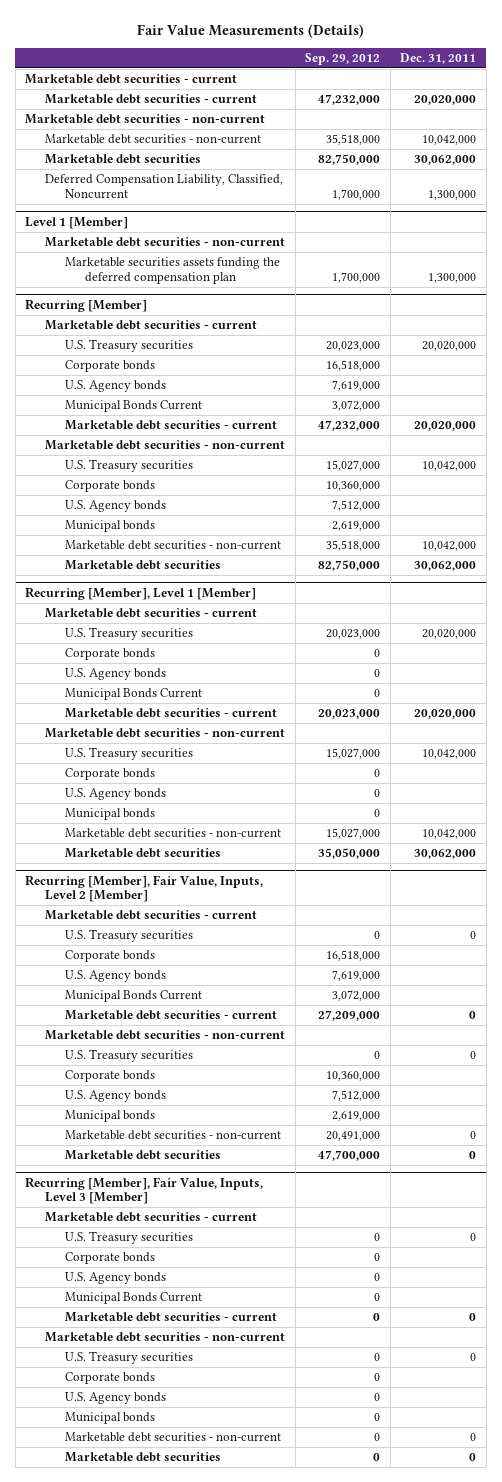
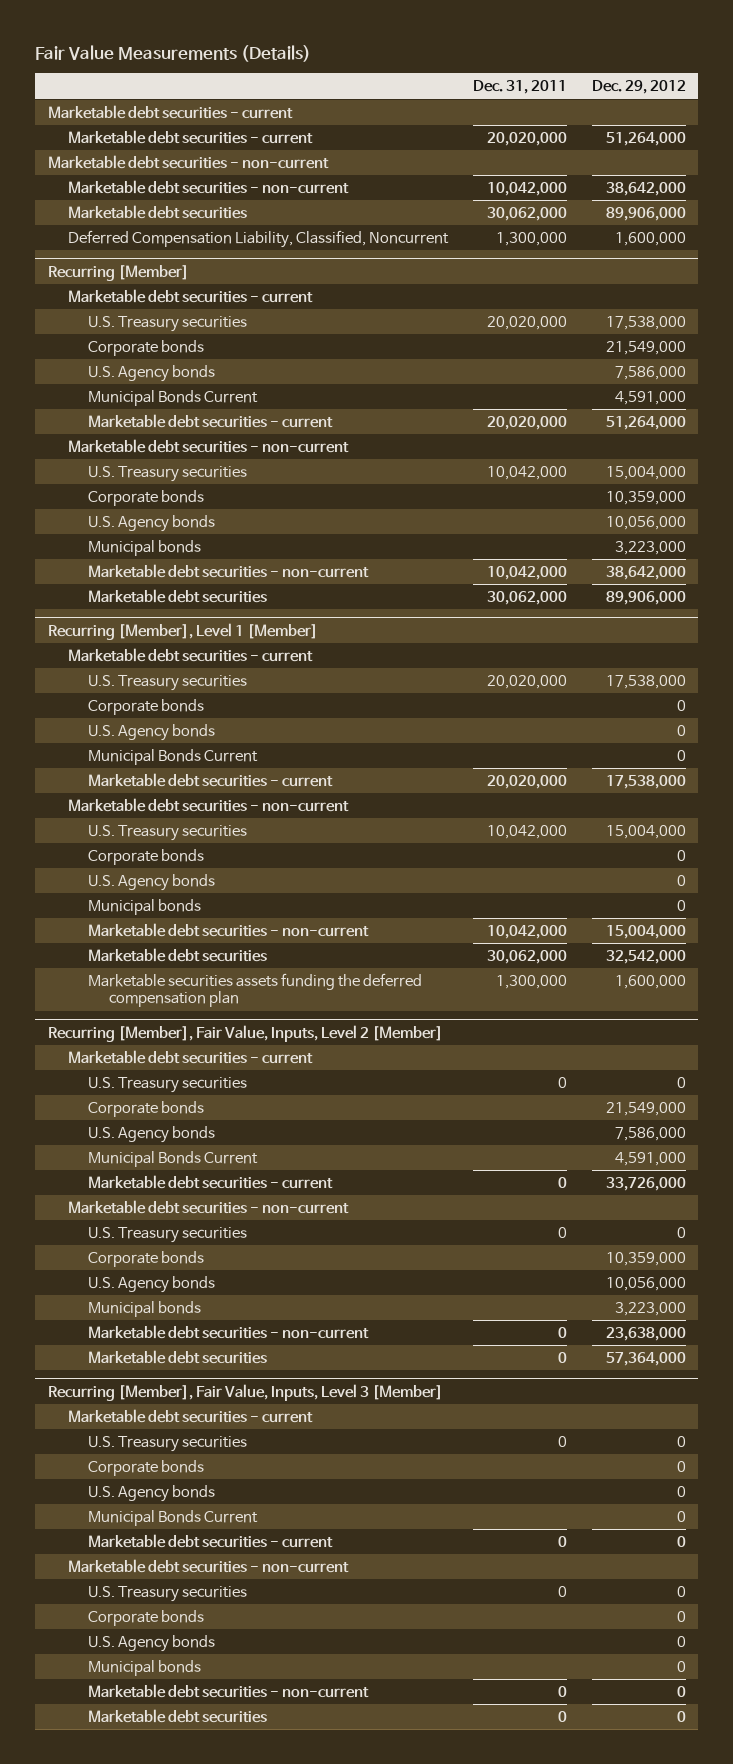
[305,52,381,65] Sep. 29, 2012 -> none
none -> [591,80,686,95] Dec. 29, 2012
[25,216,129,229] Level 1 [Member] -> none
[45,237,286,248] Marketable debt securities - non-current -> none
[65,257,281,284] Marketable securities assets funding the deferred compensation plan -> none
none -> [88,973,423,1008] Marketable securities assets funding the deferred compensation plan

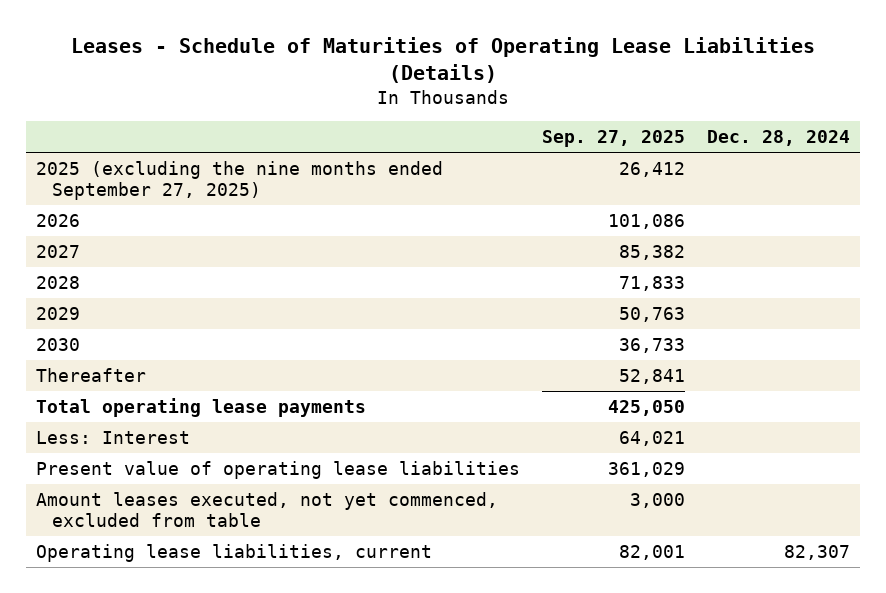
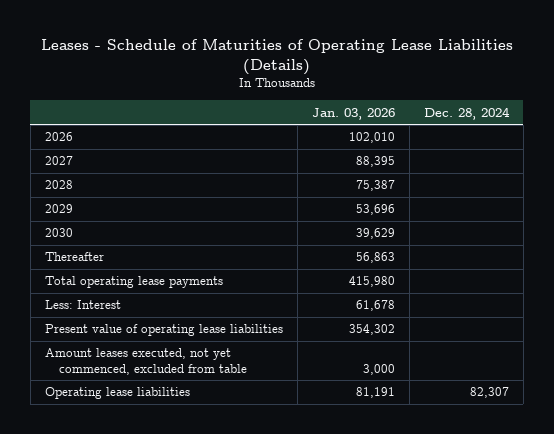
[542,129,686,147] Sep. 27, 2025 -> none
none -> [311,107,395,120] Jan. 03, 2026
[36,160,444,200] 2025 (excluding the nine months ended September 27, 2025) -> none
[36,543,433,562] Operating lease liabilities, current -> [44,387,190,400] Operating lease liabilities

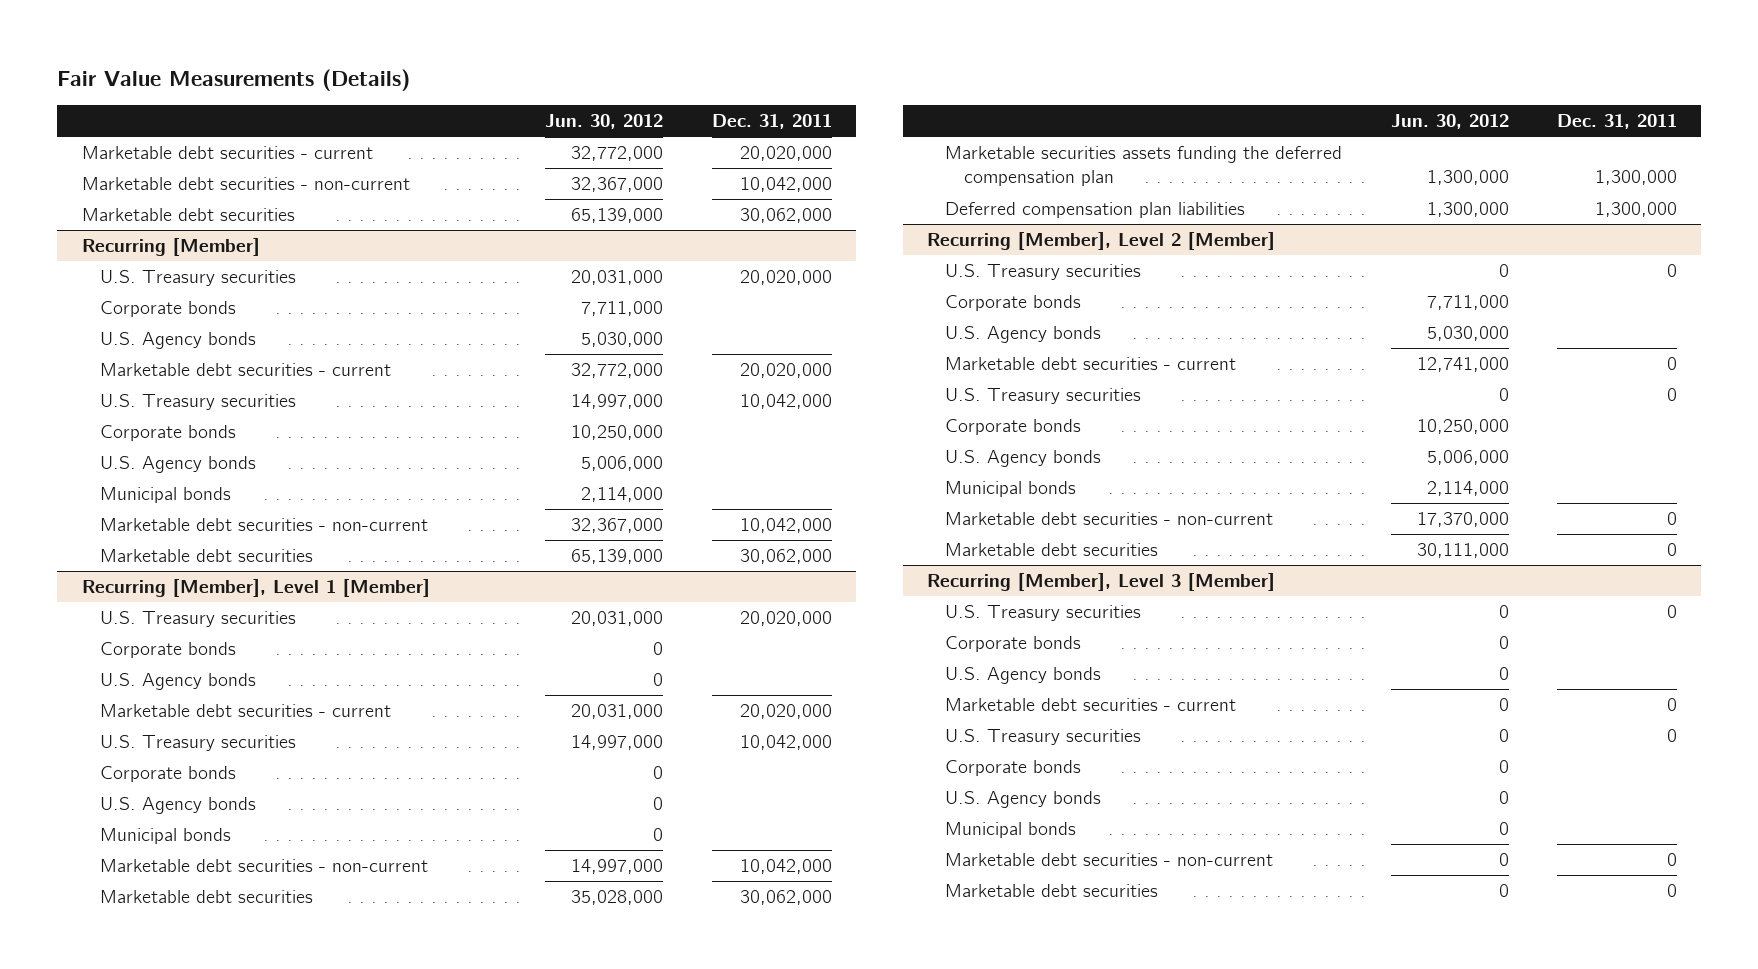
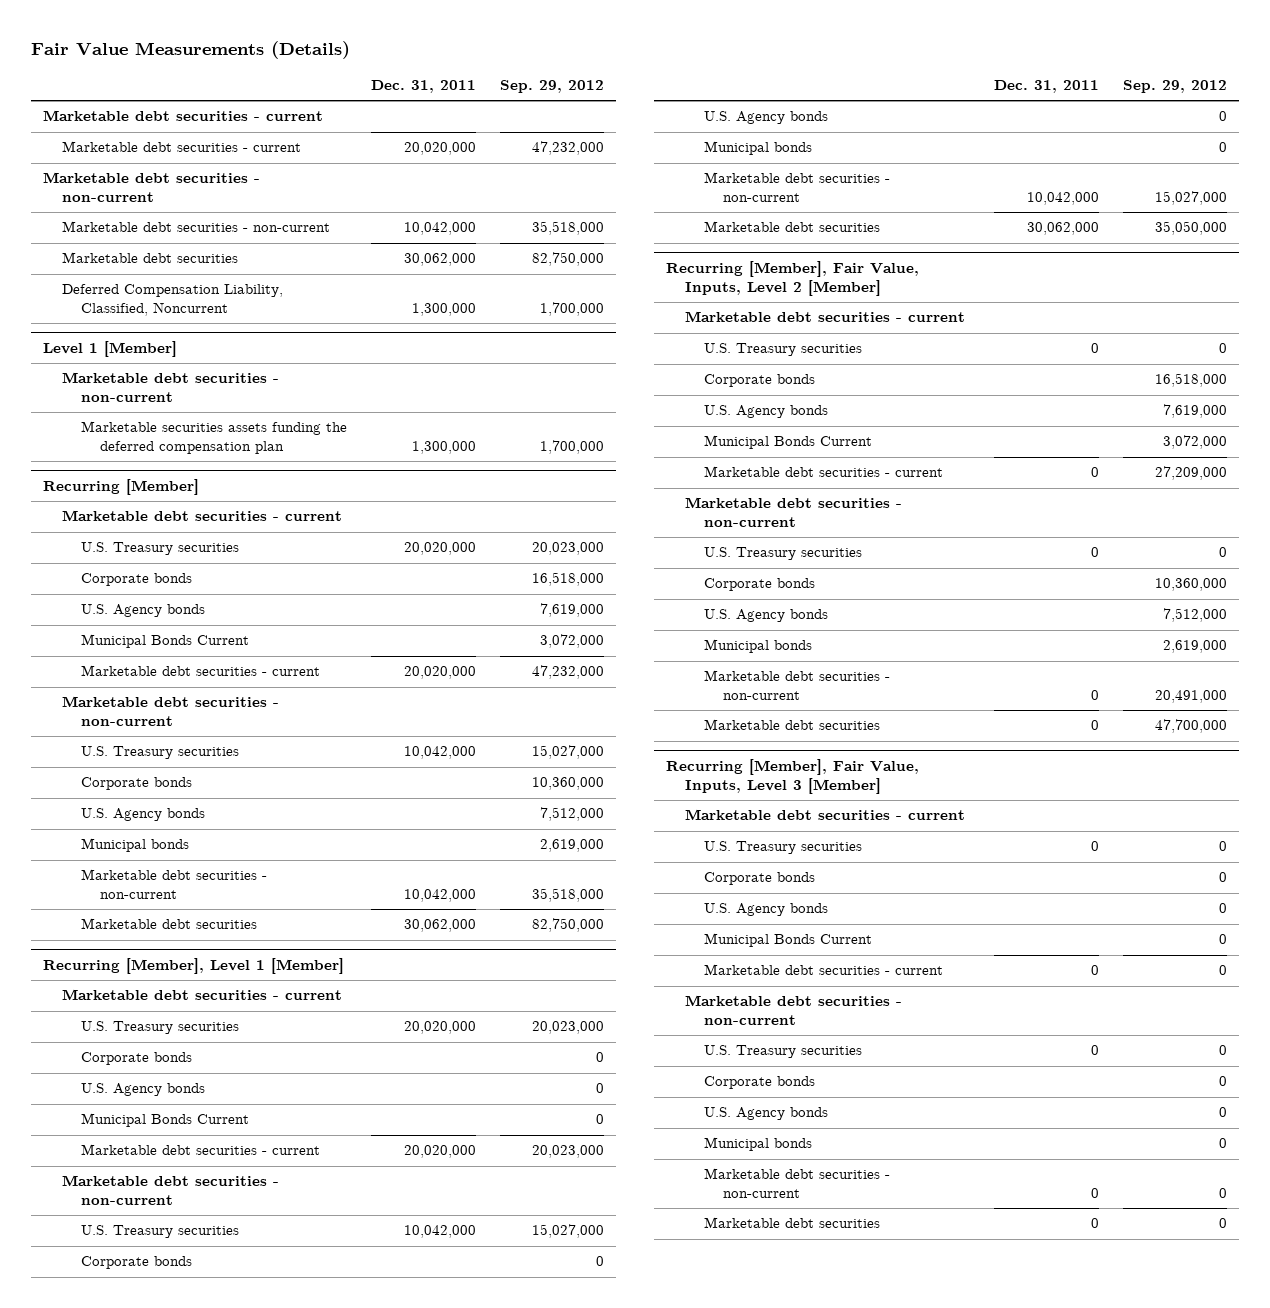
[545,114,664,130] Jun. 30, 2012 -> none
none -> [499,80,604,94] Sep. 29, 2012
none -> [42,110,323,122] Marketable debt securities - current
none -> [42,172,260,203] Marketable debt securities - non-current
none -> [61,284,283,317] Deferred Compensation Liability, Classified, Noncurrent
none -> [42,340,177,357] Level 1 [Member]
none -> [61,372,279,403] Marketable debt securities - non-current
none -> [80,421,347,455] Marketable securities assets funding the deferred compensation plan
none -> [61,510,342,522] Marketable debt securities - current
none -> [80,634,249,649] Municipal Bonds Current
none -> [61,696,279,727] Marketable debt securities - non-current
none -> [61,989,342,1001] Marketable debt securities - current
none -> [80,1113,249,1128] Municipal Bonds Current
none -> [61,1175,279,1206] Marketable debt securities - non-current
[945,146,1343,187] Marketable securities assets funding the deferred compensation plan -> none
[945,202,1246,219] Deferred compensation plan liabilities -> none
[926,232,1275,251] Recurring [Member], Level 2 [Member] -> [665,260,919,296] Recurring [Member], Fair Value, Inputs, Level 2 [Member]
none -> [684,311,965,323] Marketable debt securities - current
none -> [703,435,872,450] Municipal Bonds Current
none -> [684,497,902,528] Marketable debt securities - non-current
[926,573,1275,592] Recurring [Member], Level 3 [Member] -> [665,758,919,794] Recurring [Member], Fair Value, Inputs, Level 3 [Member]
none -> [684,809,965,821] Marketable debt securities - current
none -> [703,933,872,948] Municipal Bonds Current
none -> [684,995,902,1026] Marketable debt securities - non-current

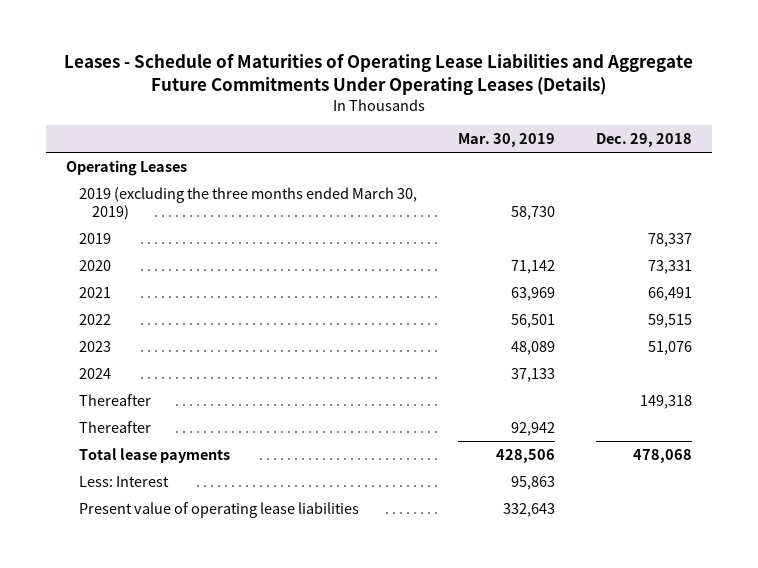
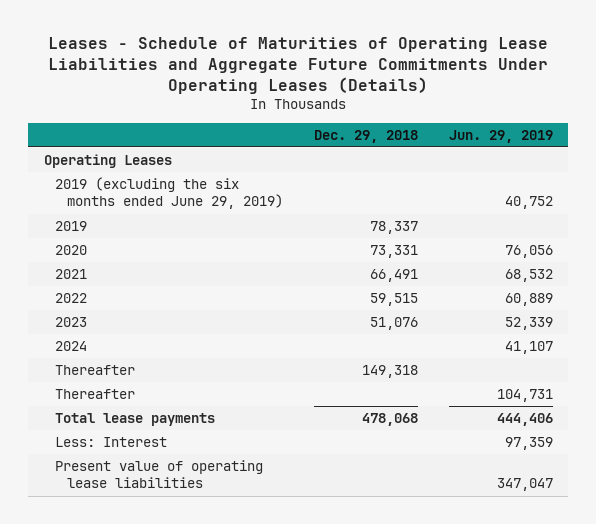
[458,133,556,148] Mar. 30, 2019 -> none
none -> [448,129,553,143] Jun. 29, 2019
[79,186,418,220] 2019 (excluding the three months ended March 30, 2019) -> [55,177,283,210] 2019 (excluding the six months ended June 29, 2019)

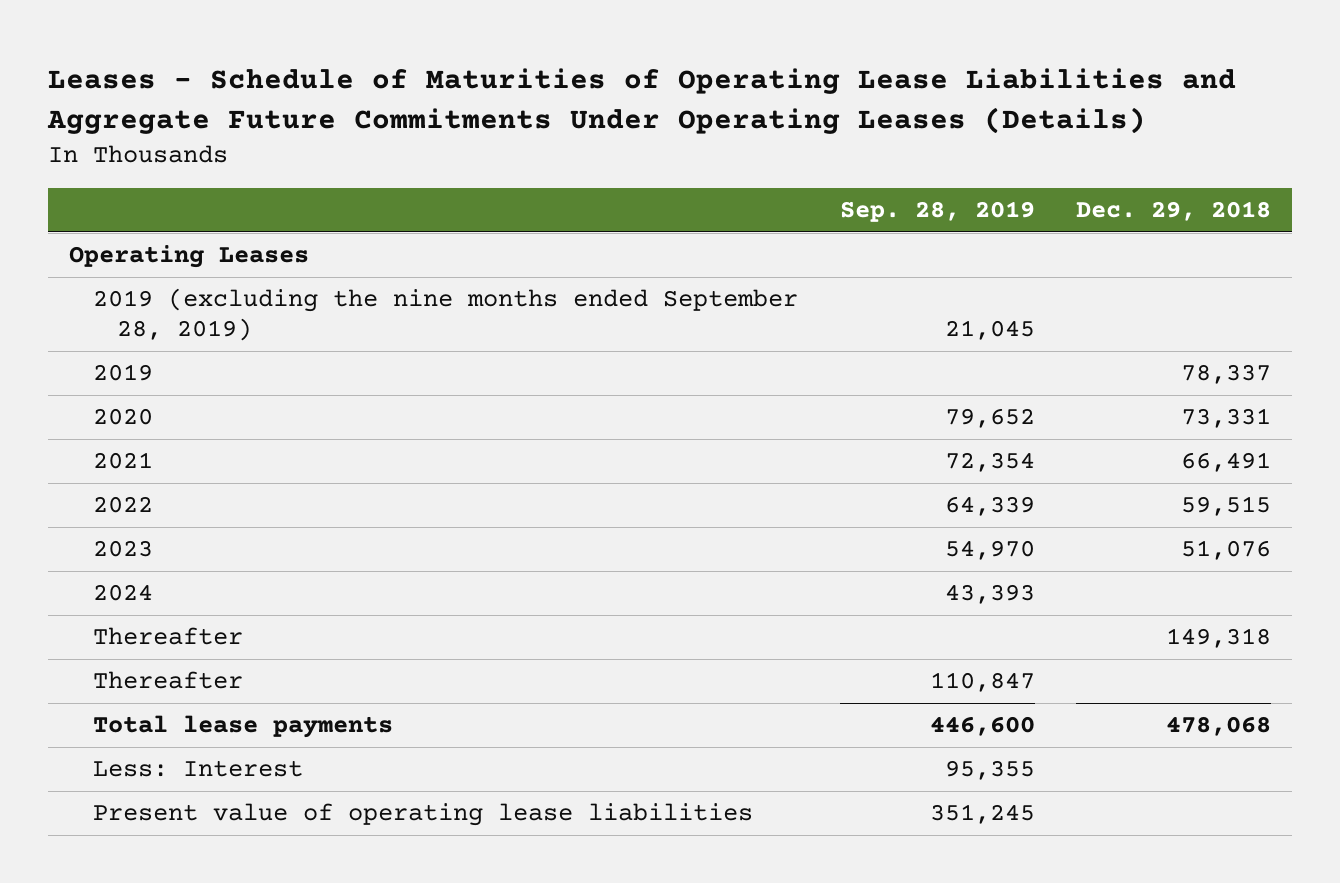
[448,129,553,143] Jun. 29, 2019 -> none
none -> [839,201,1035,223] Sep. 28, 2019
[55,177,283,210] 2019 (excluding the six months ended June 29, 2019) -> [92,288,798,342] 2019 (excluding the nine months ended September 28, 2019)

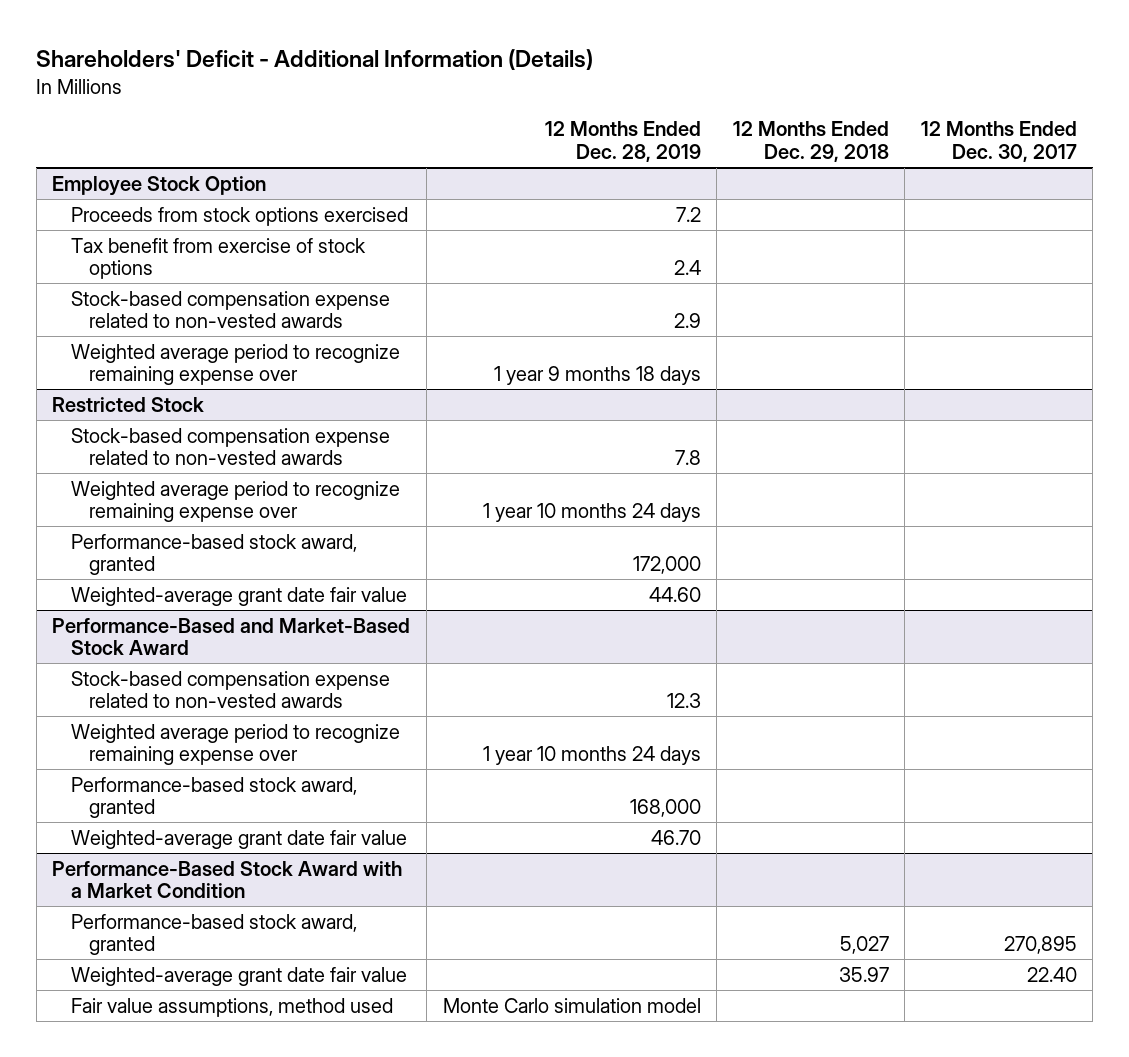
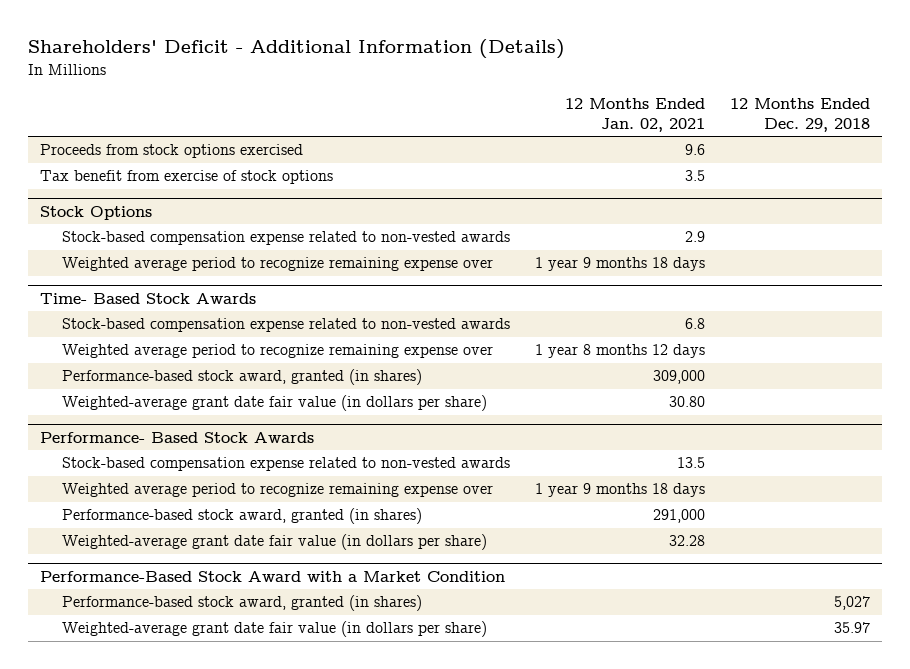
[544,121,701,163] 12 Months Ended Dec. 28, 2019 -> none
[920,121,1077,163] 12 Months Ended Dec. 30, 2017 -> none
none -> [564,98,705,132] 12 Months Ended Jan. 02, 2021
[70,206,408,226] Proceeds from stock options exercised -> none
[70,237,366,280] Tax benefit from exercise of stock options -> none
none -> [40,144,304,159] Proceeds from stock options exercised
none -> [40,170,334,185] Tax benefit from exercise of stock options
[52,175,267,196] Employee Stock Option -> [40,206,153,221] Stock Options
[52,396,205,412] Restricted Stock -> [40,293,257,305] Time- Based Stock Awards
[70,533,357,576] Performance-based stock award, granted -> [61,369,422,386] Performance-based stock award, granted (in shares)
[70,586,407,606] Weighted-average grant date fair value -> [61,395,487,412] Weighted-average grant date fair value (in dollars per share)
[52,617,411,656] Performance-Based and Market-Based Stock Award -> [40,432,315,444] Performance- Based Stock Awards
[70,776,357,819] Performance-based stock award, granted -> [61,508,422,525] Performance-based stock award, granted (in shares)
[70,829,407,849] Weighted-average grant date fair value -> [61,534,487,551] Weighted-average grant date fair value (in dollars per share)
[70,997,393,1017] Fair value assumptions, method used -> none
[70,913,357,956] Performance-based stock award, granted -> [61,595,422,612] Performance-based stock award, granted (in shares)
[70,966,407,986] Weighted-average grant date fair value -> [61,621,487,638] Weighted-average grant date fair value (in dollars per share)

